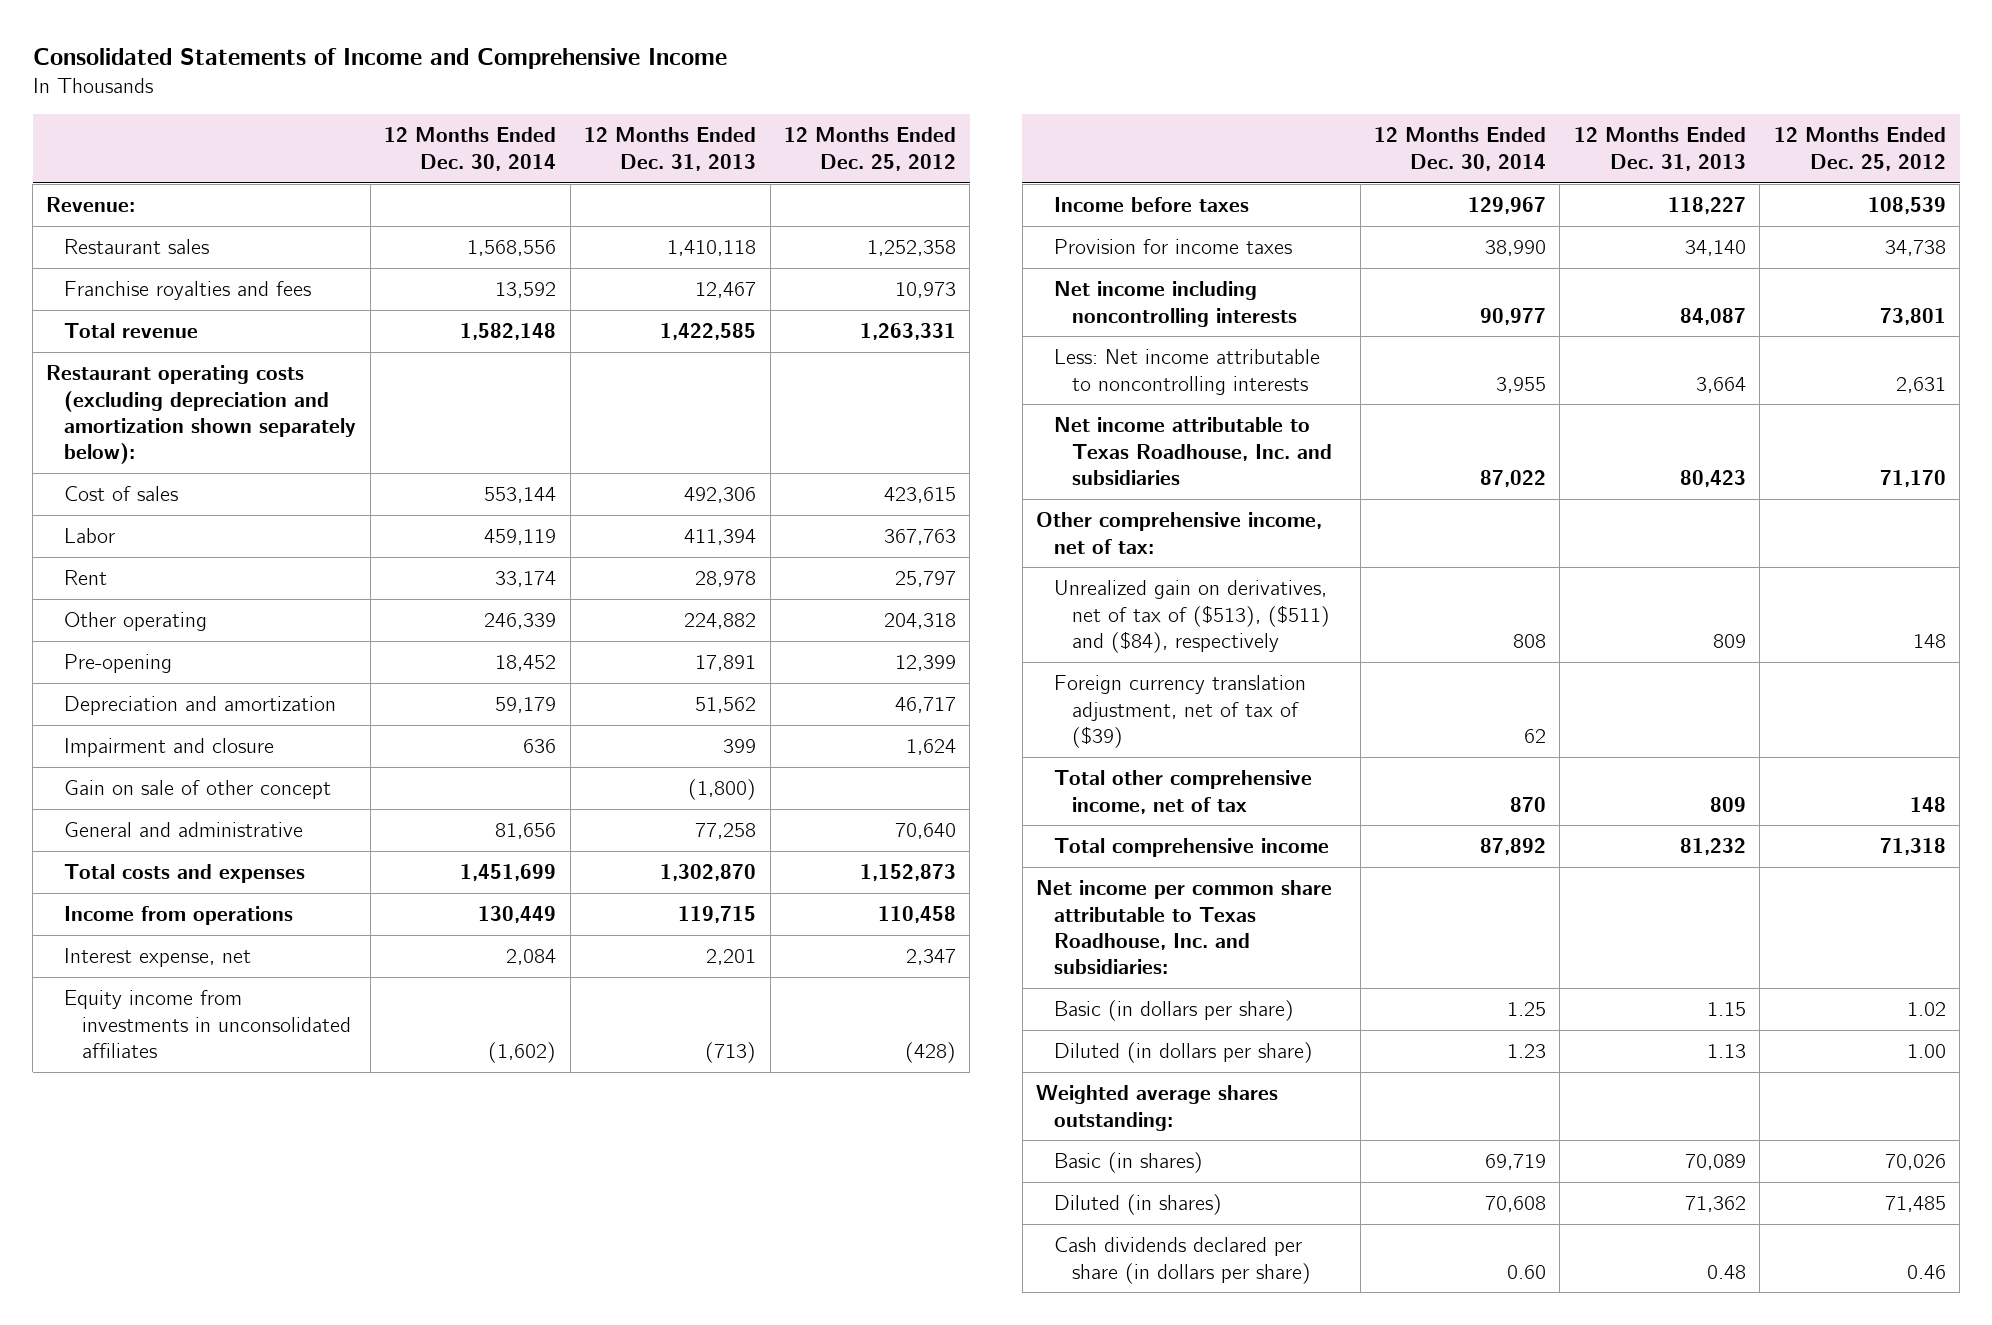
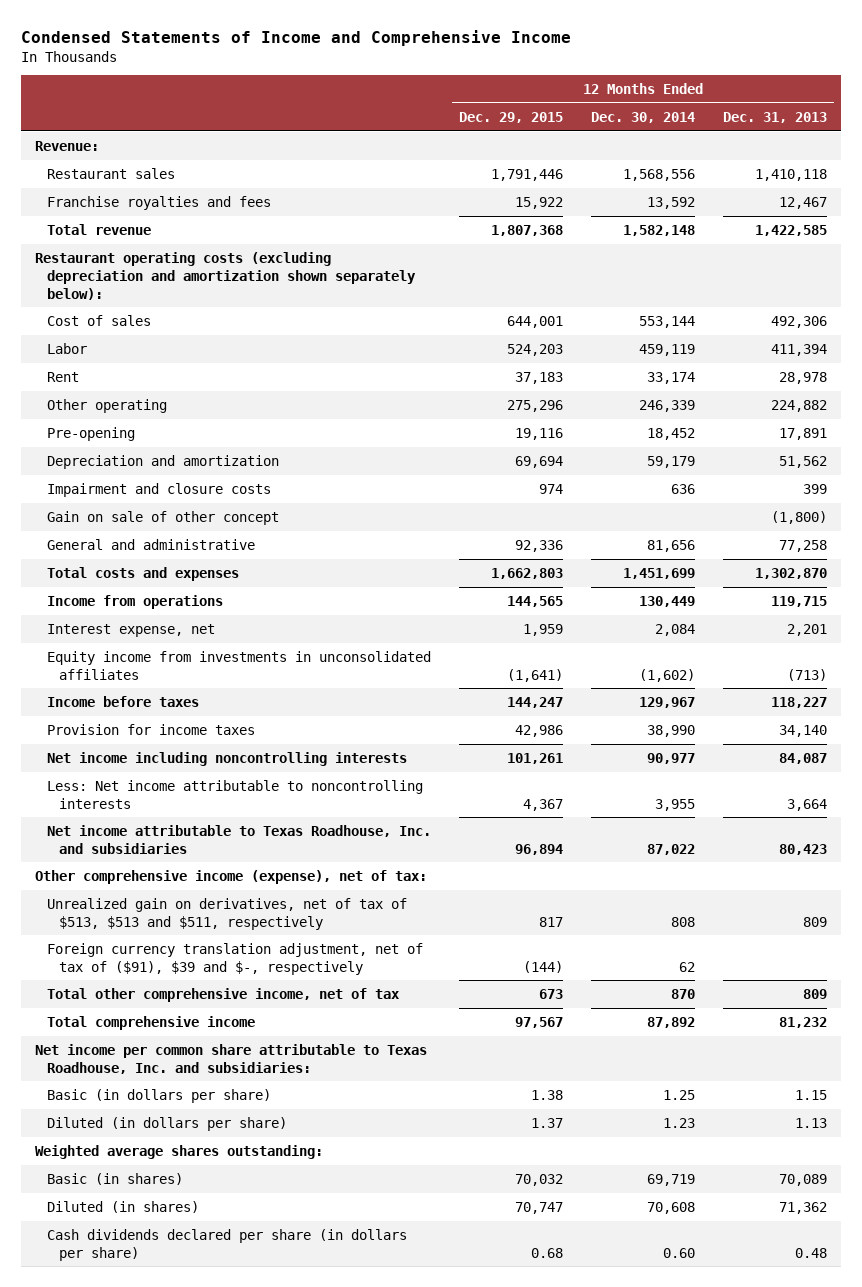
[32,48,727,70] Consolidated Statements of Income and Comprehensive Income -> [21,29,572,46] Condensed Statements of Income and Comprehensive Income
[784,127,957,171] 12 Months Ended Dec. 25, 2012 -> none
none -> [459,111,564,123] Dec. 29, 2015
[64,738,275,758] Impairment and closure -> [47,482,272,497] Impairment and closure costs
[1036,512,1323,554] Other comprehensive income, net of tax: -> [35,869,428,884] Other comprehensive income (expense), net of tax:
[1054,580,1331,653] Unrealized gain on derivatives, net of tax of ($513), ($511) and ($84), respectively -> [47,897,408,930] Unrealized gain on derivatives, net of tax of $513, $513 and $511, respectively
[1054,675,1307,748] Foreign currency translation adjustment, net of tax of ($39) -> [47,942,424,975] Foreign currency translation adjustment, net of tax of ($91), $39 and $-, respectively

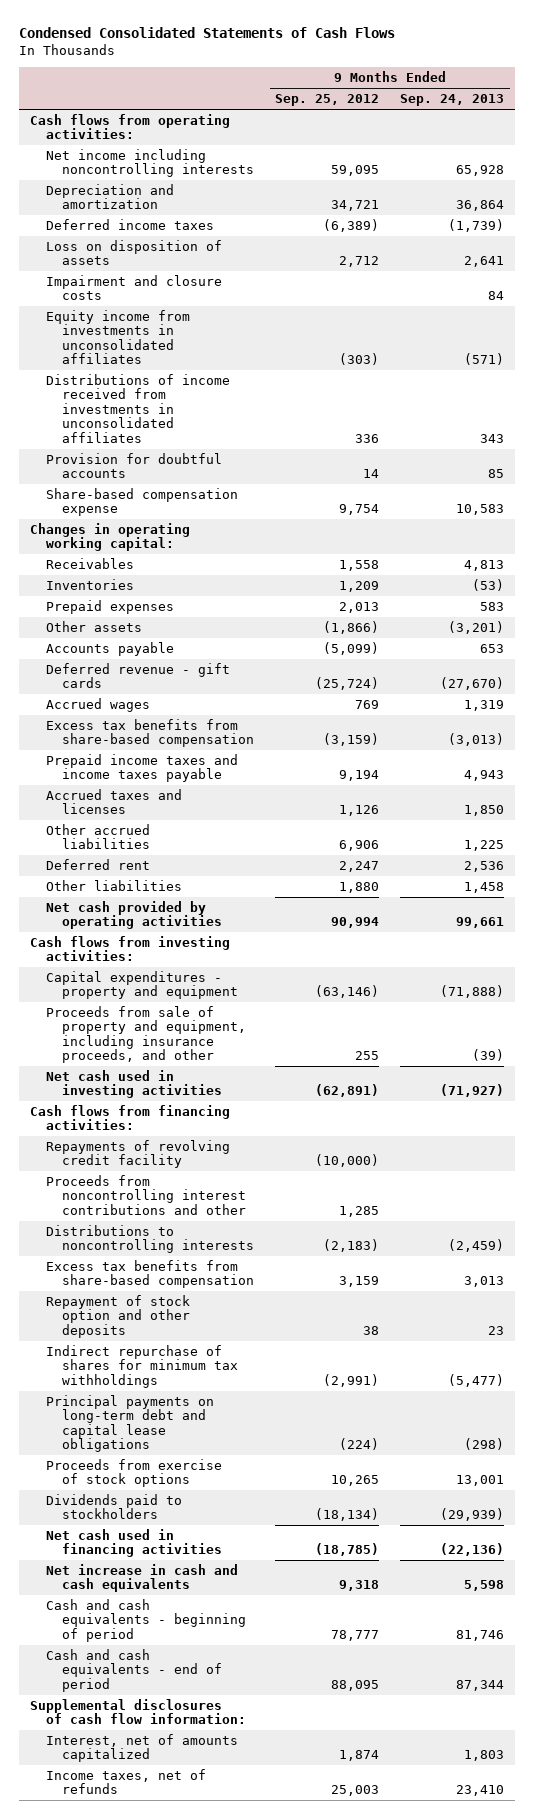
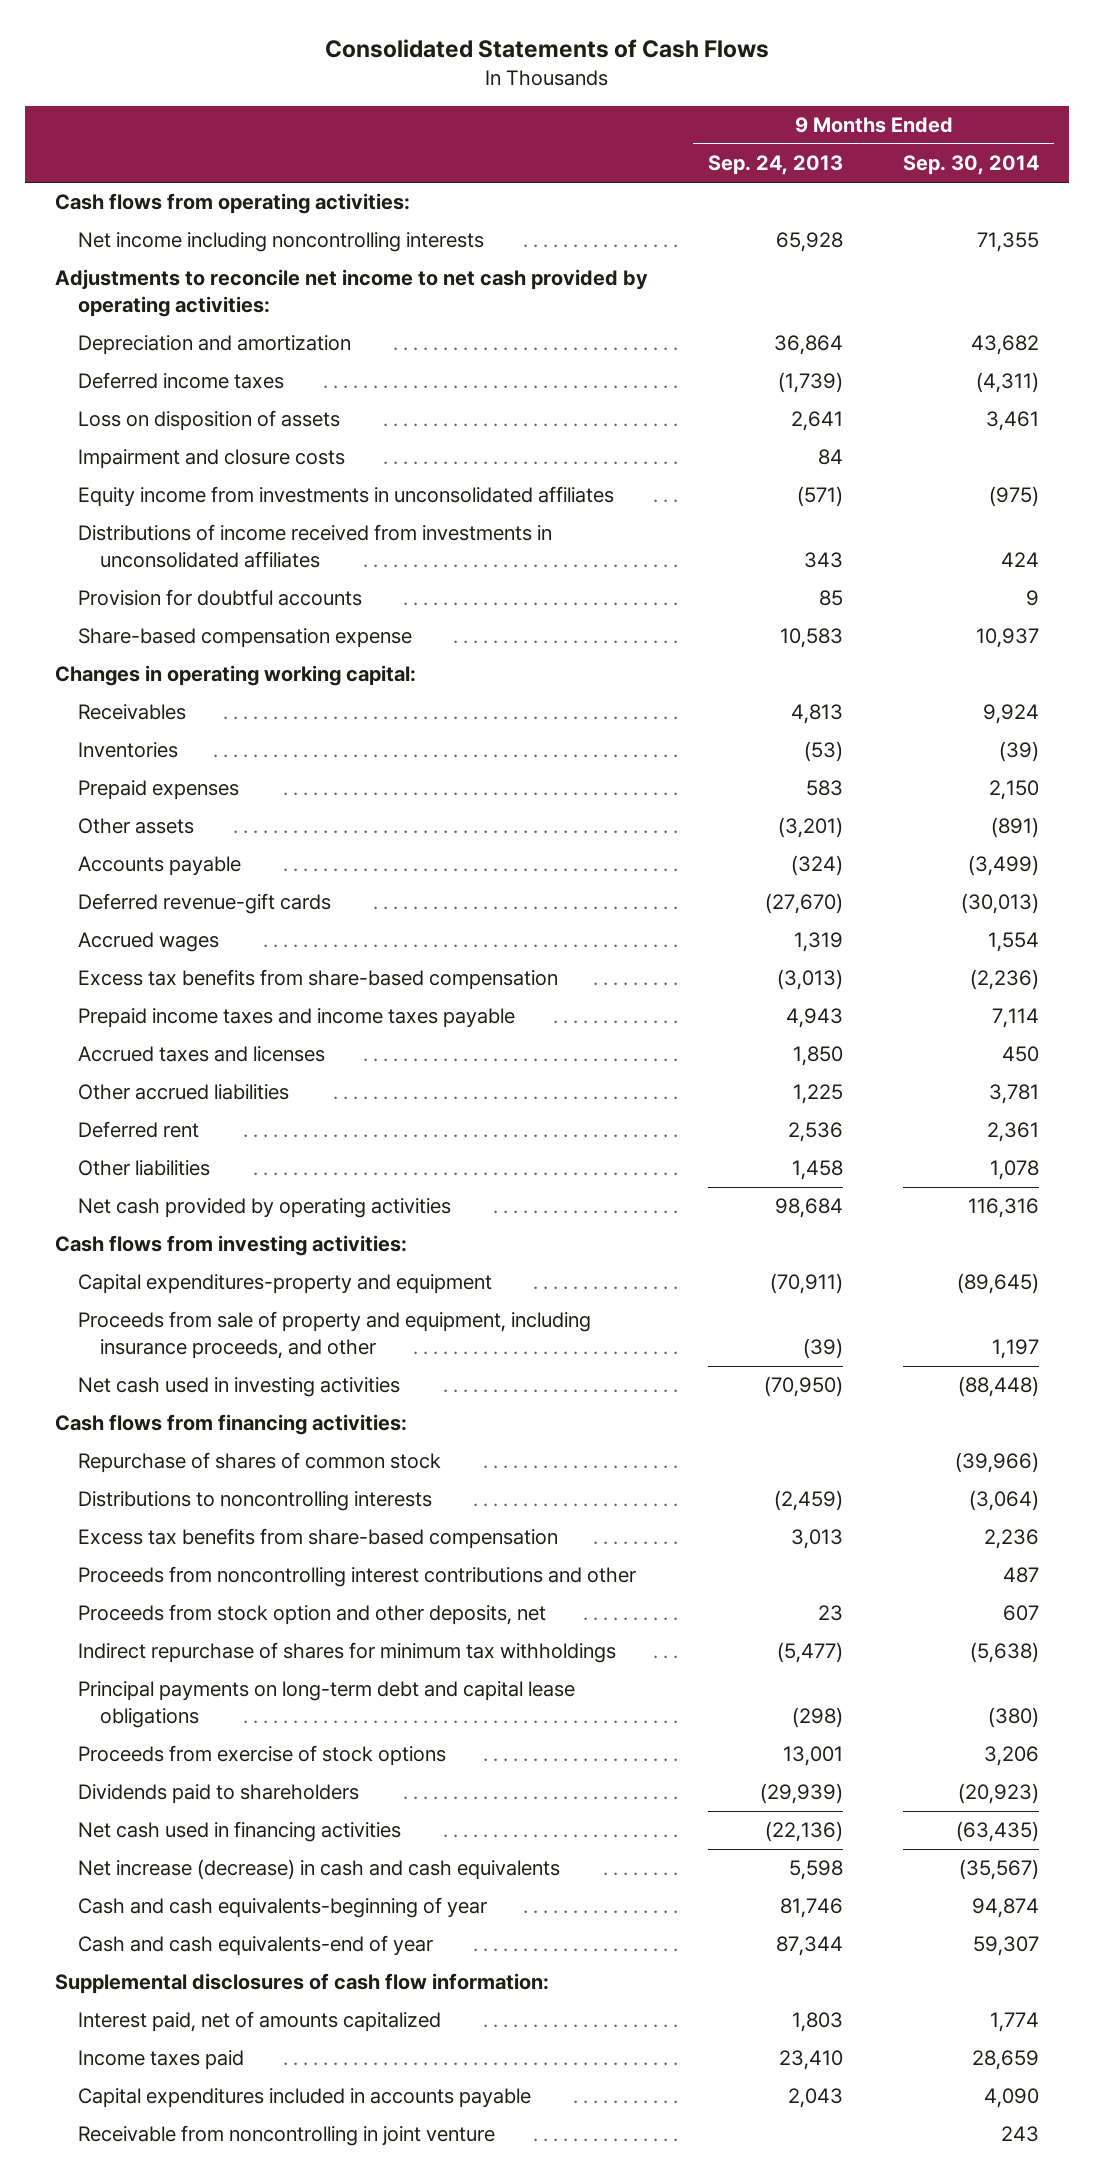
[19,27,396,39] Condensed Consolidated Statements of Cash Flows -> [325,39,770,59] Consolidated Statements of Cash Flows
[275,94,380,107] Sep. 25, 2012 -> none
none -> [902,155,1039,176] Sep. 30, 2014
none -> [55,269,649,318] Adjustments to reconcile net income to net cash provided by operating activities:
[480,643,505,653] 653 -> [791,855,844,877] (324)
[45,662,230,689] Deferred revenue - gift cards -> [77,893,331,915] Deferred revenue-gift cards
[456,917,505,929] 99,661 -> [775,1198,844,1219] 98,684
[45,970,238,1000] Capital expenditures - property and equipment -> [77,1274,492,1295] Capital expenditures-property and equipment
[440,985,505,999] (71,888) -> [770,1273,844,1295] (70,911)
[440,1084,505,1098] (71,927) -> [764,1376,844,1398] (70,950)
[45,1139,230,1169] Repayments of revolving credit facility -> none
none -> [77,1452,441,1474] Repurchase of shares of common stock
[45,1174,246,1215] Proceeds from noncontrolling interest contributions and other -> [77,1566,636,1588] Proceeds from noncontrolling interest contributions and other
[45,1294,190,1338] Repayment of stock option and other deposits -> [77,1604,546,1626] Proceeds from stock option and other deposits, net
[45,1493,182,1520] Dividends paid to stockholders -> [77,1784,359,1805] Dividends paid to shareholders
[45,1563,238,1593] Net increase in cash and cash equivalents -> [77,1859,560,1881] Net increase (decrease) in cash and cash equivalents
[45,1598,246,1642] Cash and cash equivalents - beginning of period -> [77,1897,487,1919] Cash and cash equivalents-beginning of year
[45,1648,222,1692] Cash and cash equivalents - end of period -> [77,1935,433,1957] Cash and cash equivalents-end of year
[45,1733,238,1763] Interest, net of amounts capitalized -> [77,2011,441,2033] Interest paid, net of amounts capitalized
[45,1768,206,1795] Income taxes, net of refunds -> [77,2050,244,2071] Income taxes paid
none -> [77,2088,531,2109] Capital expenditures included in accounts payable
none -> [77,2125,495,2147] Receivable from noncontrolling in joint venture

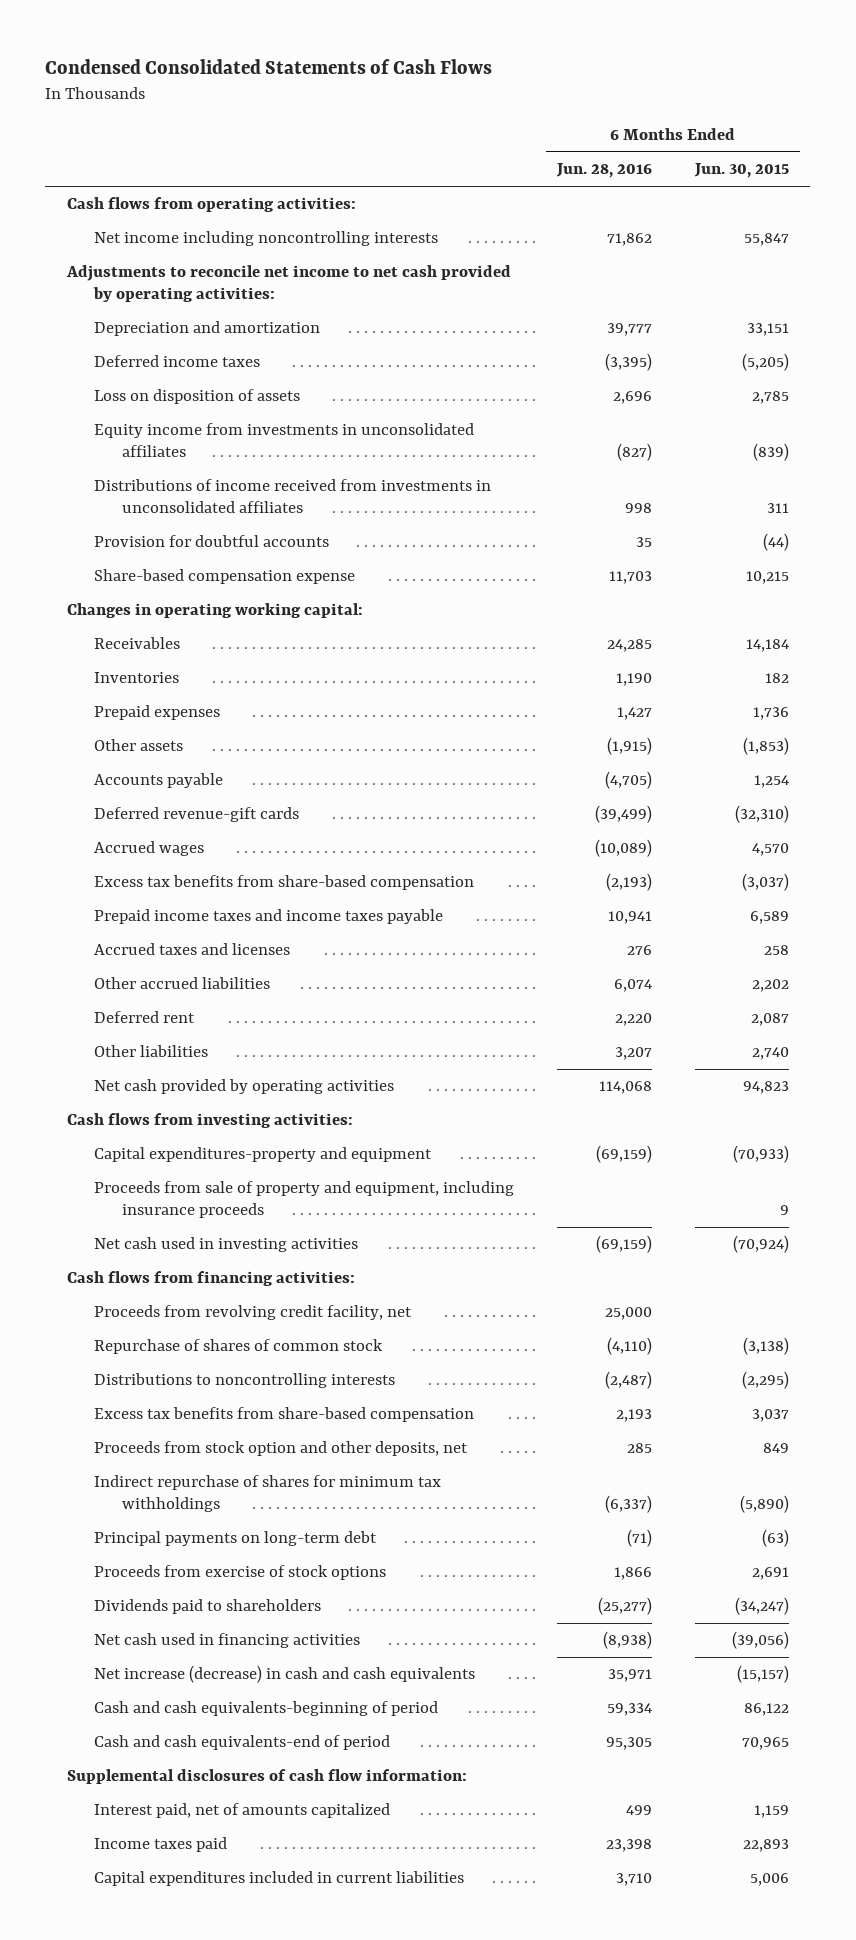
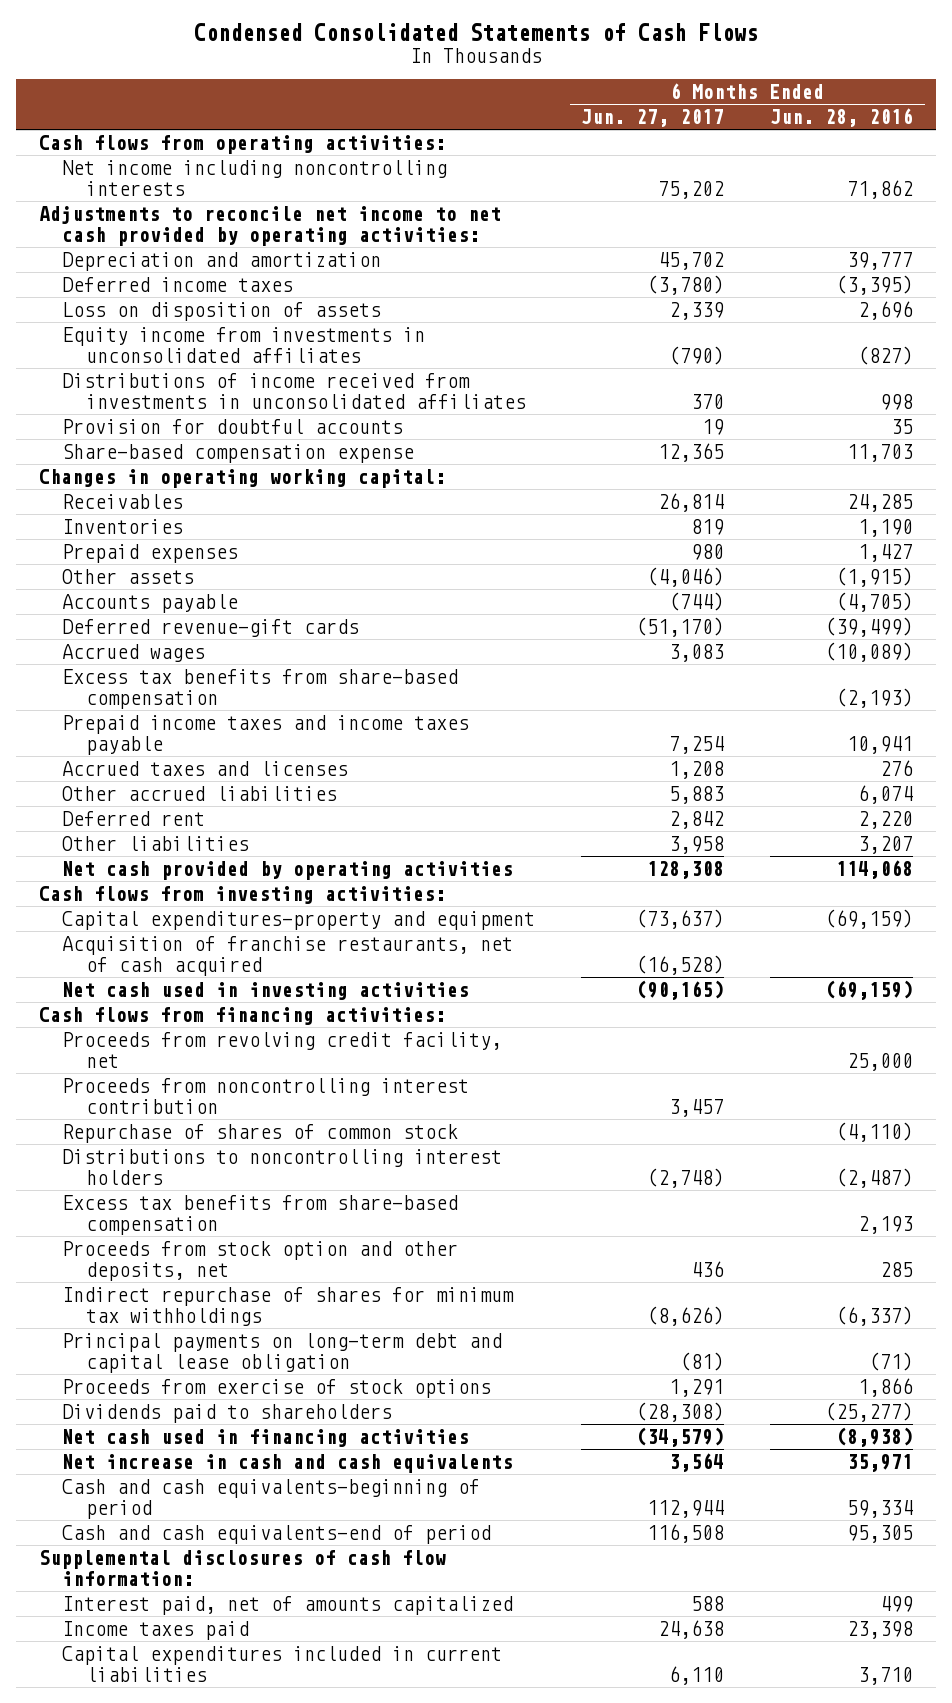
[694,163,790,179] Jun. 30, 2015 -> none
none -> [581,109,725,128] Jun. 27, 2017
[94,1181,515,1219] Proceeds from sale of property and equipment, including insurance proceeds -> none
none -> [62,936,514,977] Acquisition of franchise restaurants, net of cash acquired
none -> [62,1078,470,1115] Proceeds from noncontrolling interest contribution
[94,1373,396,1389] Distributions to noncontrolling interests -> [62,1149,503,1186] Distributions to noncontrolling interest holders
[94,1531,378,1547] Principal payments on long-term debt -> [62,1333,503,1374] Principal payments on long-term debt and capital lease obligation
[94,1665,476,1684] Net increase (decrease) in cash and cash equivalents -> [62,1454,514,1474] Net increase in cash and cash equivalents

